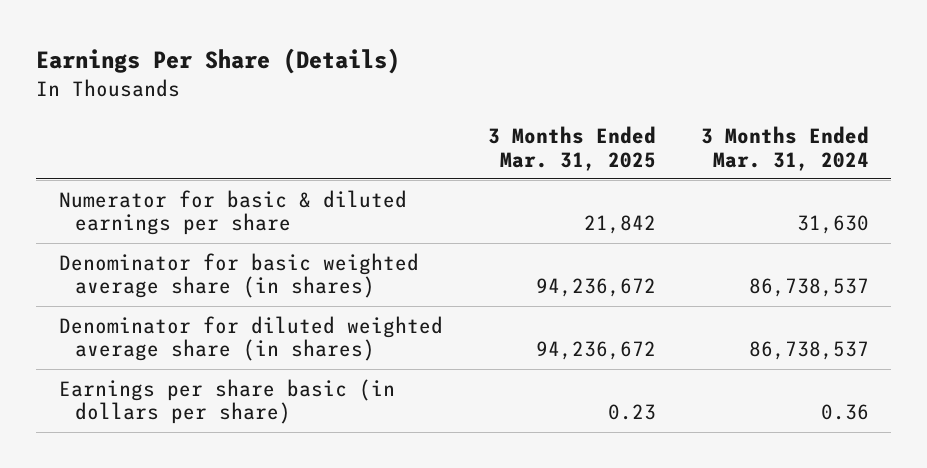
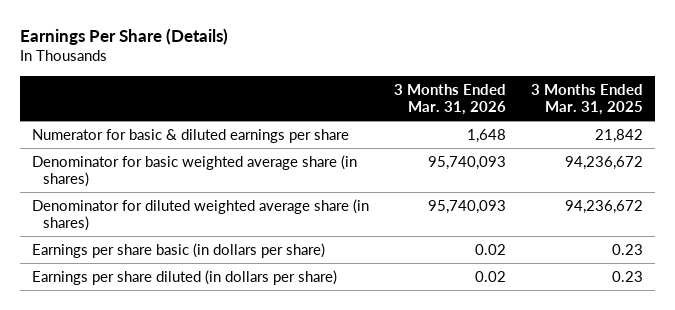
[700,125,869,171] 3 Months Ended Mar. 31, 2024 -> none
none -> [394,83,507,115] 3 Months Ended Mar. 31, 2026
none -> [32,269,338,285] Earnings per share diluted (in dollars per share)

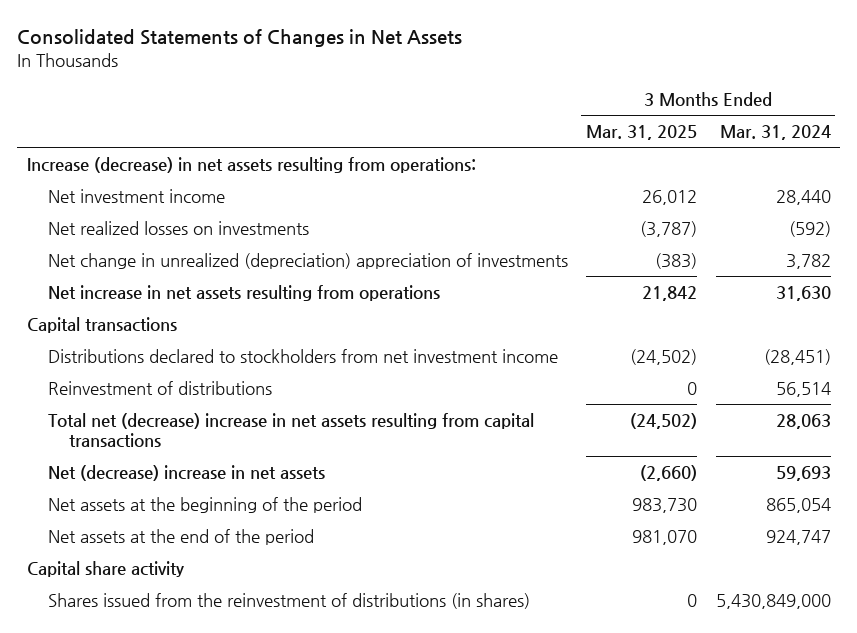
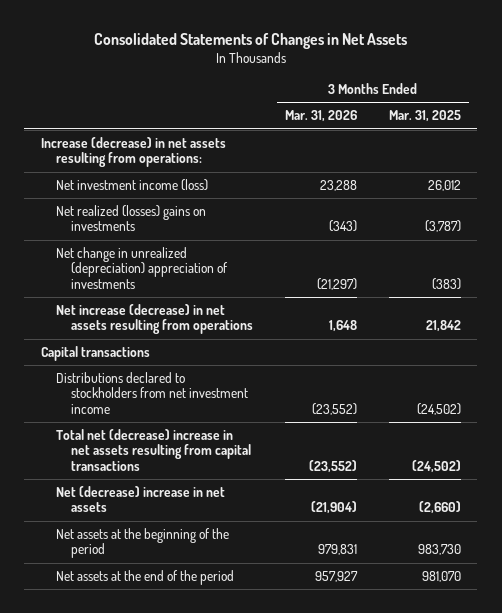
[719,125,831,141] Mar. 31, 2024 -> none
none -> [285,110,358,123] Mar. 31, 2026
[47,189,225,204] Net investment income -> [55,178,208,191] Net investment income (loss)
[47,221,309,236] Net realized losses on investments -> [55,204,206,232] Net realized (losses) gains on investments
[47,285,440,302] Net increase in net assets resulting from operations -> [55,303,254,335] Net increase (decrease) in net assets resulting from operations
[47,381,272,396] Reinvestment of distributions -> none
[26,561,184,578] Capital share activity -> none
[47,593,530,610] Shares issued from the reinvestment of distributions (in shares) -> none

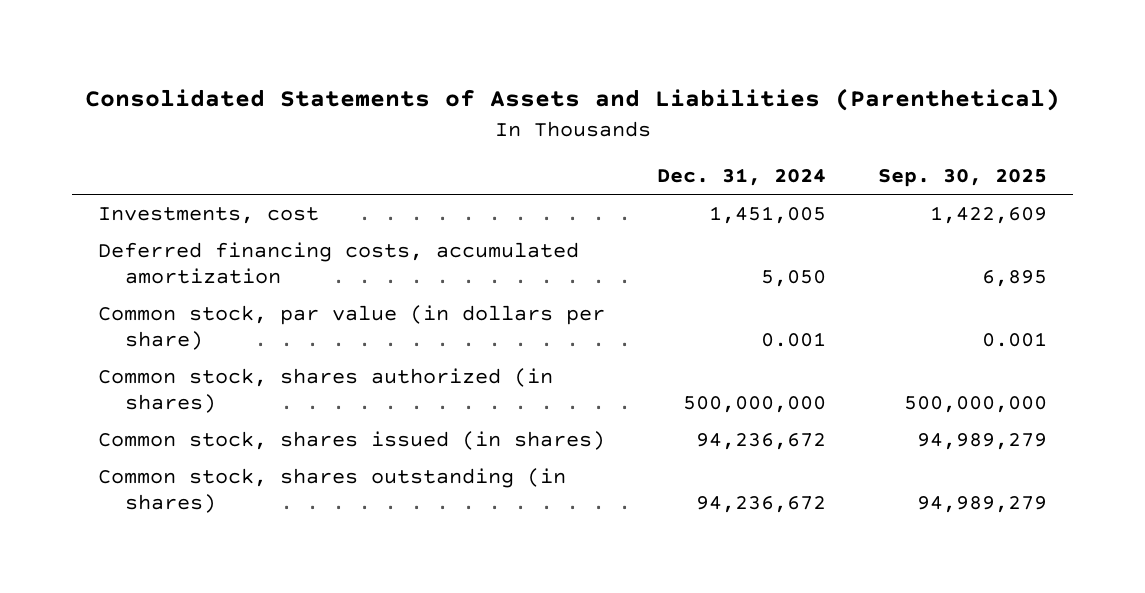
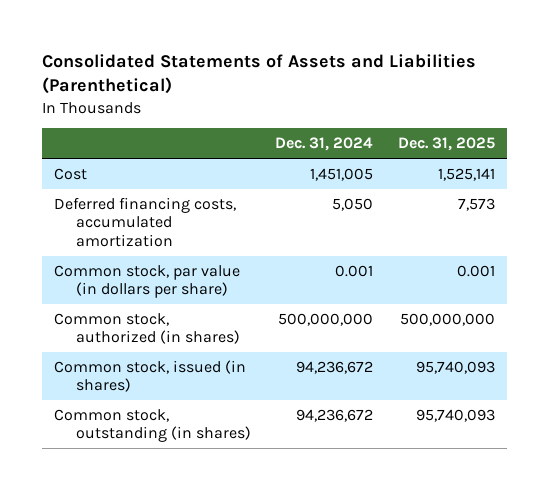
[877,169,1047,188] Sep. 30, 2025 -> none
none -> [397,137,495,152] Dec. 31, 2025
[98,206,320,224] Investments, cost -> [54,167,88,180] Cost
[98,367,554,414] Common stock, shares authorized (in shares) -> [54,312,240,345] Common stock, authorized (in shares)
[98,430,606,450] Common stock, shares issued (in shares) -> [54,359,247,393] Common stock, issued (in shares)
[98,467,567,514] Common stock, shares outstanding (in shares) -> [54,408,251,443] Common stock, outstanding (in shares)

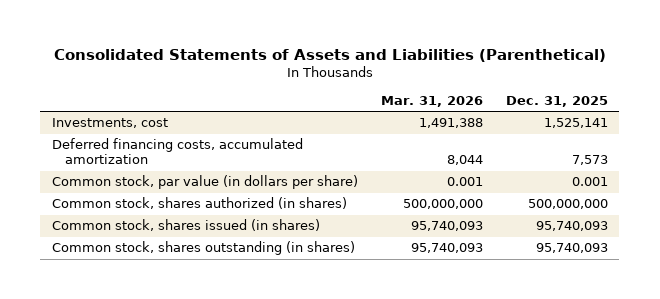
[275,137,374,152] Dec. 31, 2024 -> none
none -> [380,96,483,108] Mar. 31, 2026
[54,167,88,180] Cost -> [51,118,168,129] Investments, cost
[54,312,240,345] Common stock, authorized (in shares) -> [51,197,347,210] Common stock, shares authorized (in shares)
[54,359,247,393] Common stock, issued (in shares) -> [51,219,320,232] Common stock, shares issued (in shares)
[54,408,251,443] Common stock, outstanding (in shares) -> [51,241,355,256] Common stock, shares outstanding (in shares)

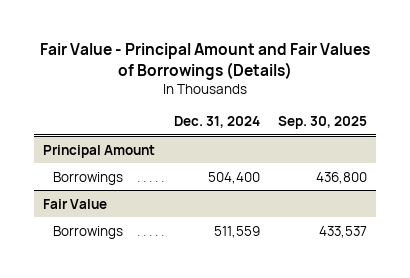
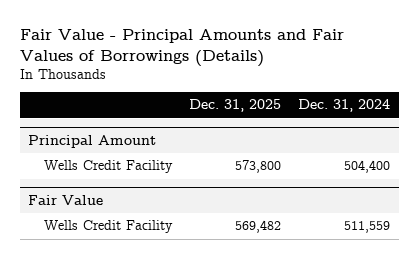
[40,42,371,80] Fair Value - Principal Amount and Fair Values of Borrowings (Details) -> [19,29,344,67] Fair Value - Principal Amounts and Fair Values of Borrowings (Details)
[277,115,367,129] Sep. 30, 2025 -> none
none -> [189,99,282,113] Dec. 31, 2025
[53,171,124,185] Borrowings -> [44,160,174,174] Wells Credit Facility
[53,225,124,239] Borrowings -> [44,220,174,234] Wells Credit Facility

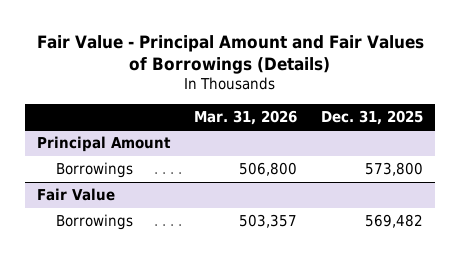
[19,29,344,67] Fair Value - Principal Amounts and Fair Values of Borrowings (Details) -> [37,34,425,74] Fair Value - Principal Amount and Fair Values of Borrowings (Details)
[298,99,391,113] Dec. 31, 2024 -> none
none -> [194,109,298,125] Mar. 31, 2026
[44,160,174,174] Wells Credit Facility -> [55,162,133,179] Borrowings
[44,220,174,234] Wells Credit Facility -> [55,214,133,231] Borrowings

